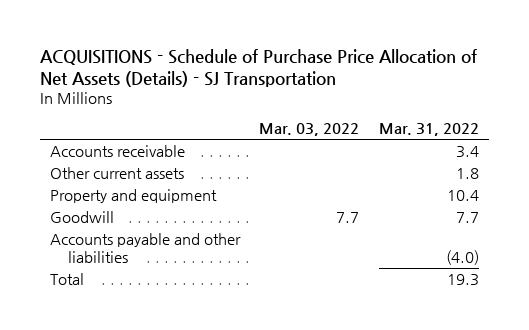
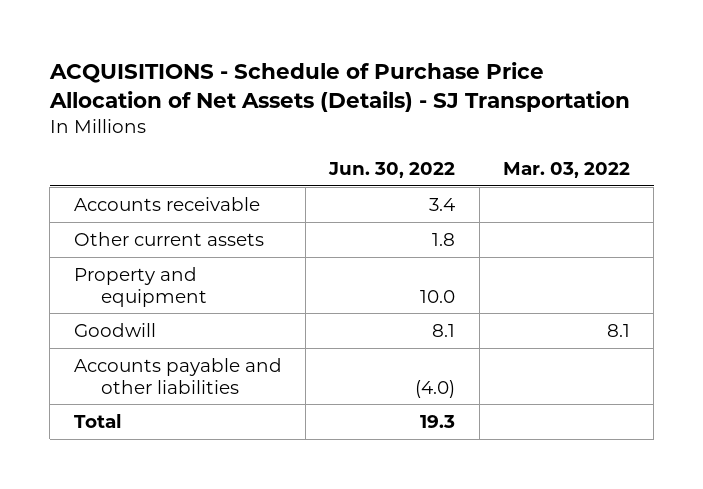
[379,123,480,137] Mar. 31, 2022 -> none
none -> [328,162,456,179] Jun. 30, 2022
[336,211,360,223] 7.7 -> [606,323,630,337] 8.1

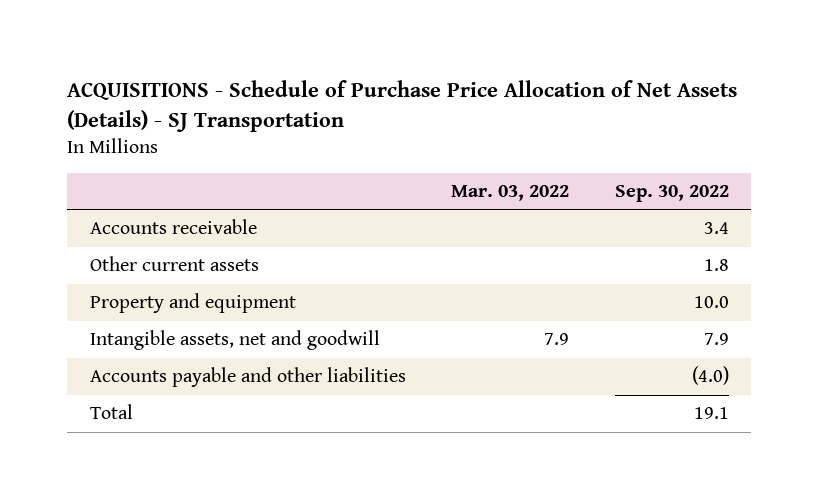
[328,162,456,179] Jun. 30, 2022 -> none
none -> [614,185,729,203] Sep. 30, 2022
[73,322,156,337] Goodwill -> [89,330,380,351] Intangible assets, net and goodwill
[606,323,630,337] 8.1 -> [544,333,570,346] 7.9

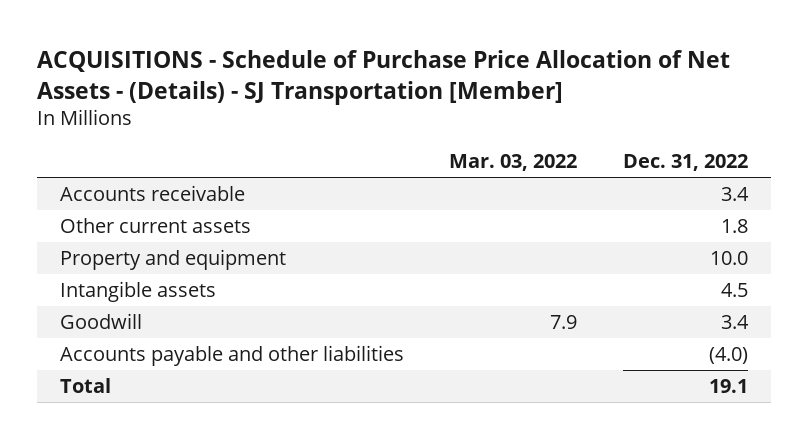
[67,80,738,133] ACQUISITIONS - Schedule of Purchase Price Allocation of Net Assets (Details) - SJ Transportation -> [37,49,731,105] ACQUISITIONS - Schedule of Purchase Price Allocation of Net Assets - (Details) - SJ Transportation [Member]
[614,185,729,203] Sep. 30, 2022 -> none
none -> [622,154,748,172] Dec. 31, 2022
none -> [59,280,216,302] Intangible assets
[89,330,380,351] Intangible assets, net and goodwill -> [59,312,142,329] Goodwill

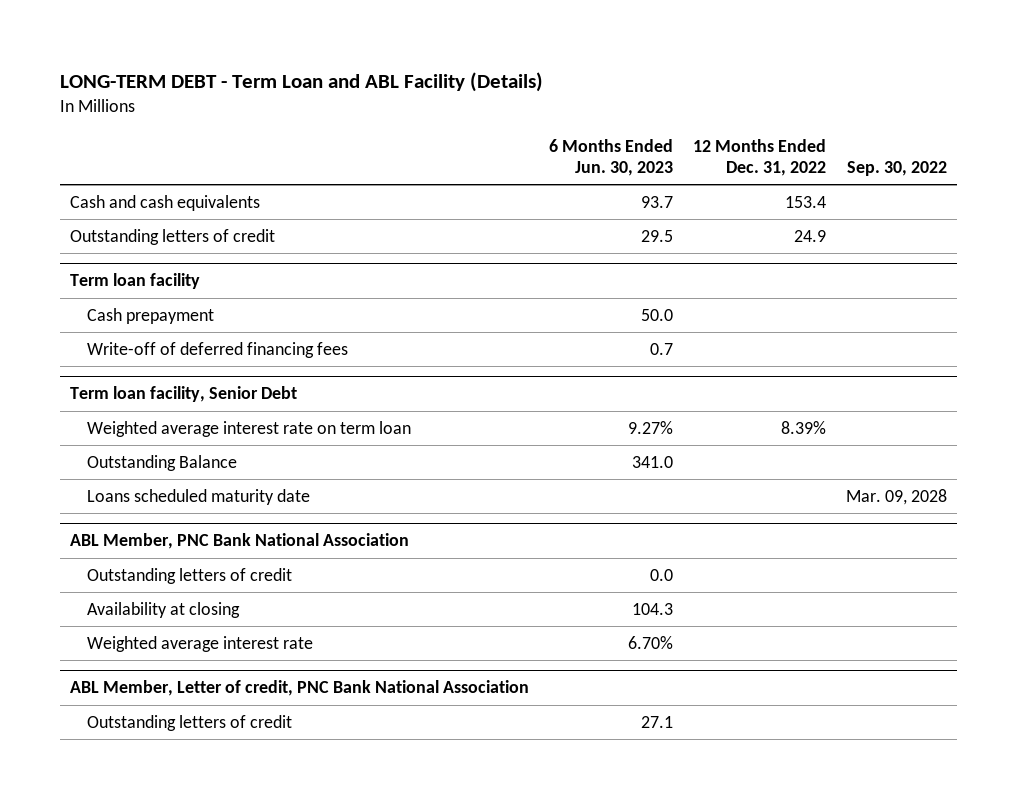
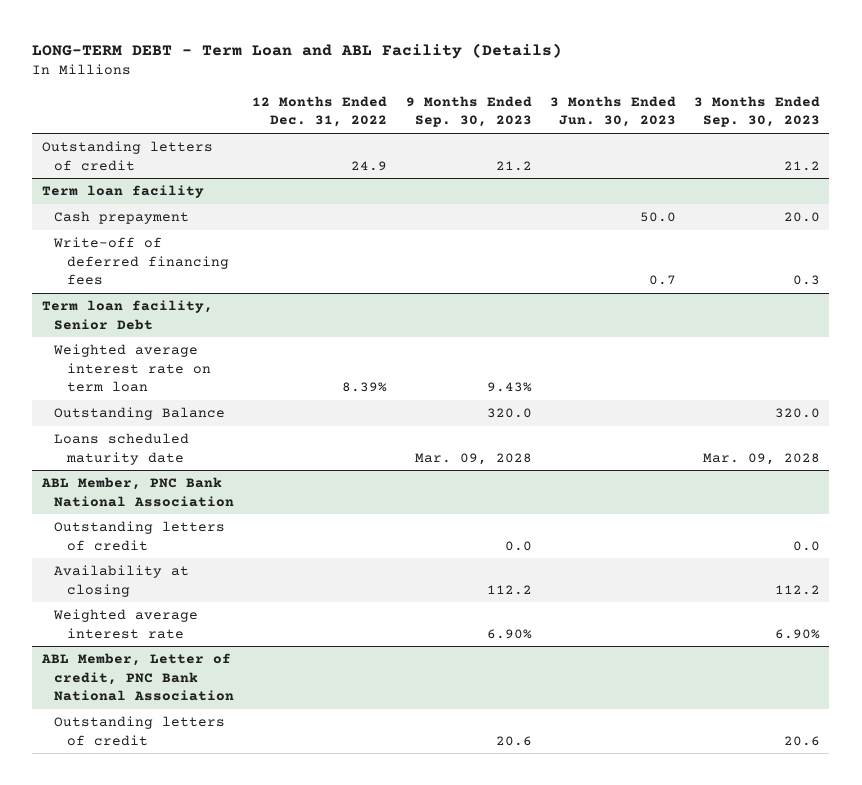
[549,139,674,176] 6 Months Ended Jun. 30, 2023 -> none
[847,160,948,176] Sep. 30, 2022 -> none
none -> [405,95,532,128] 9 Months Ended Sep. 30, 2023
none -> [549,95,676,128] 3 Months Ended Jun. 30, 2023
none -> [694,95,821,128] 3 Months Ended Sep. 30, 2023
[70,194,261,211] Cash and cash equivalents -> none

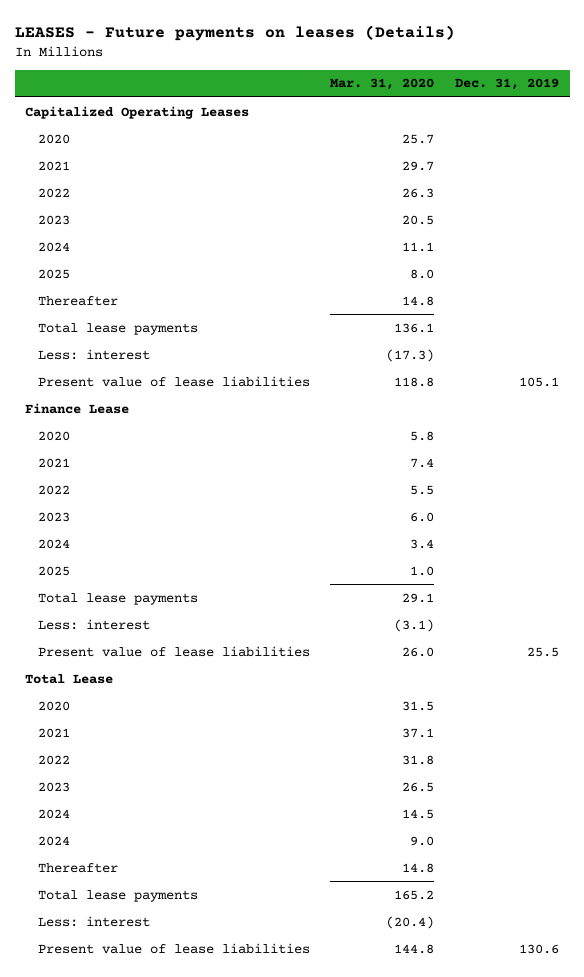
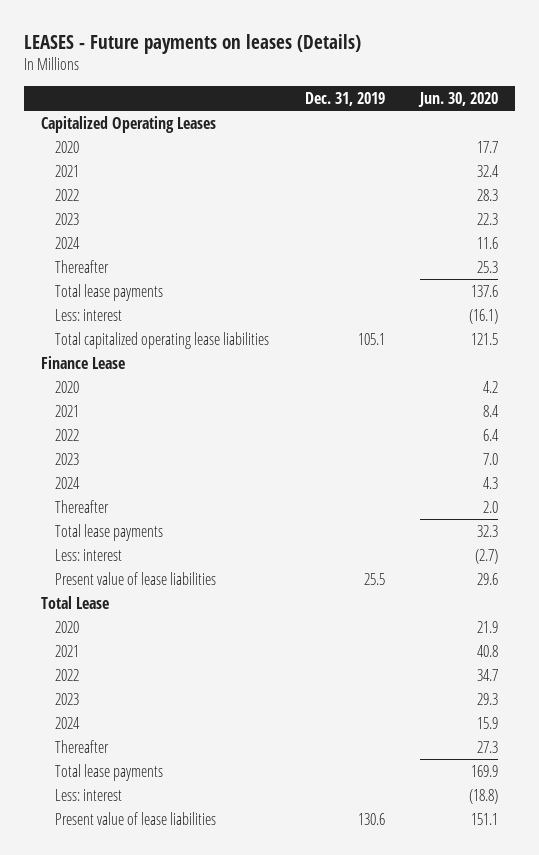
[330,78,435,91] Mar. 31, 2020 -> none
none -> [417,92,498,108] Jun. 30, 2020
[37,268,70,279] 2025 -> none
[37,375,310,387] Present value of lease liabilities -> [55,331,270,349] Total capitalized operating lease liabilities
[37,565,70,576] 2025 -> none
none -> [55,499,110,513] Thereafter
[37,835,70,846] 2024 -> none

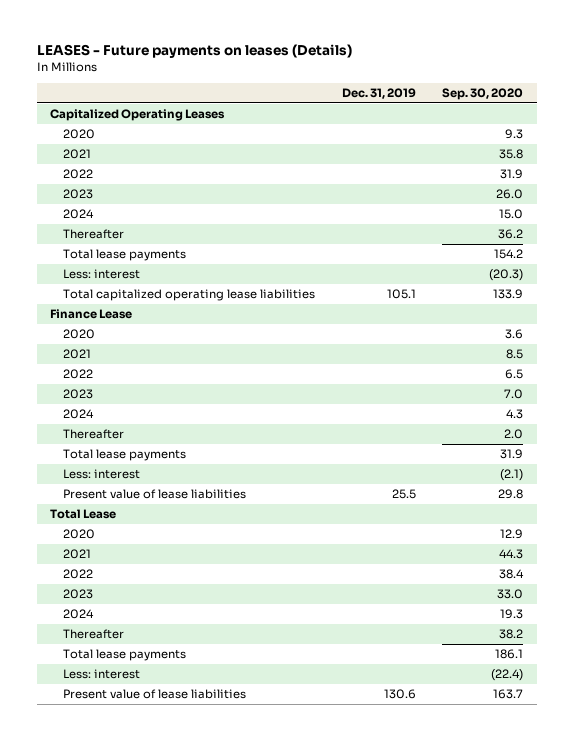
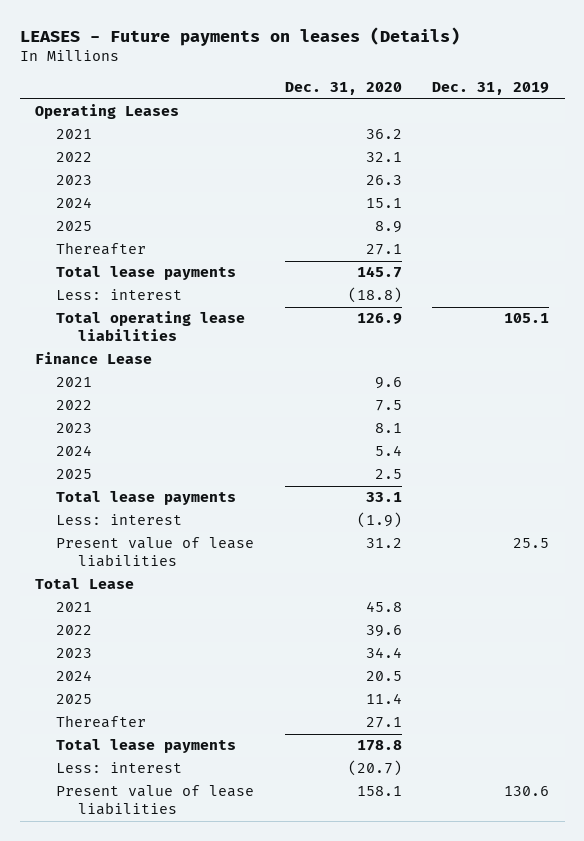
[442,88,524,101] Sep. 30, 2020 -> none
none -> [284,82,402,96] Dec. 31, 2020
[63,129,96,140] 2020 -> none
[50,109,226,122] Capitalized Operating Leases -> [34,104,179,120] Operating Leases
none -> [56,221,93,232] 2025
[63,289,316,302] Total capitalized operating lease liabilities -> [56,311,246,342] Total operating lease liabilities
[63,329,96,340] 2020 -> none
[63,429,125,440] Thereafter -> none
none -> [56,469,93,480] 2025
[63,529,96,540] 2020 -> none
none -> [56,694,93,705] 2025

